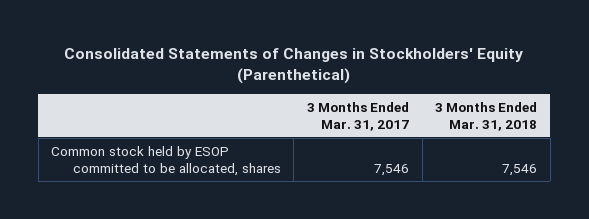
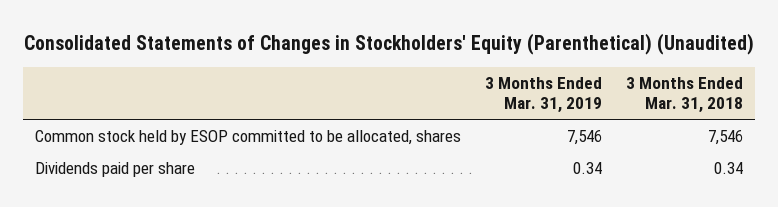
[64,48,524,85] Consolidated Statements of Changes in Stockholders' Equity (Parenthetical) -> [24,32,755,55] Consolidated Statements of Changes in Stockholders' Equity (Parenthetical) (Unaudited)
[307,101,410,131] 3 Months Ended Mar. 31, 2017 -> none
none -> [485,76,603,113] 3 Months Ended Mar. 31, 2019
none -> [35,162,196,178] Dividends paid per share

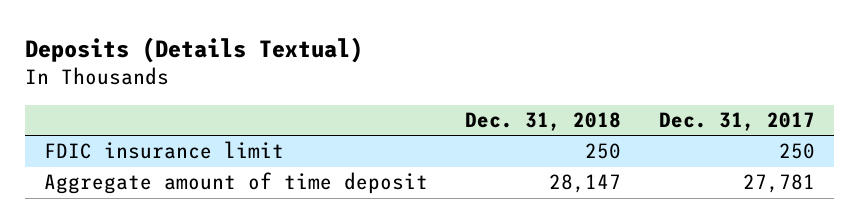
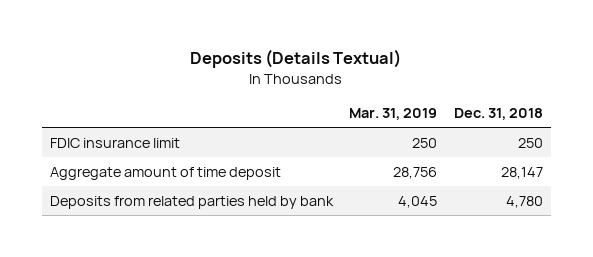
[659,112,816,132] Dec. 31, 2017 -> none
none -> [349,108,438,121] Mar. 31, 2019
none -> [49,195,334,209] Deposits from related parties held by bank

